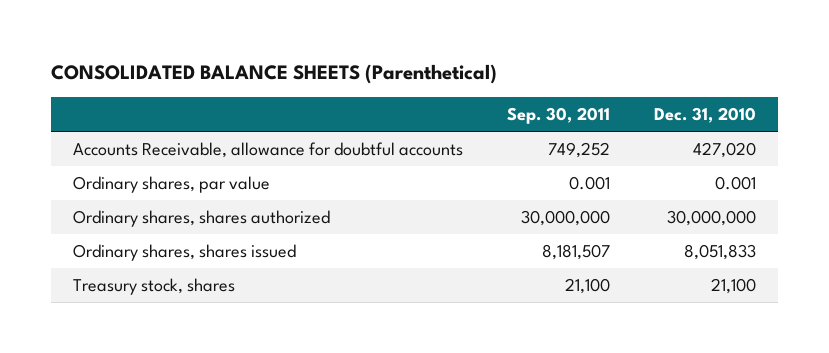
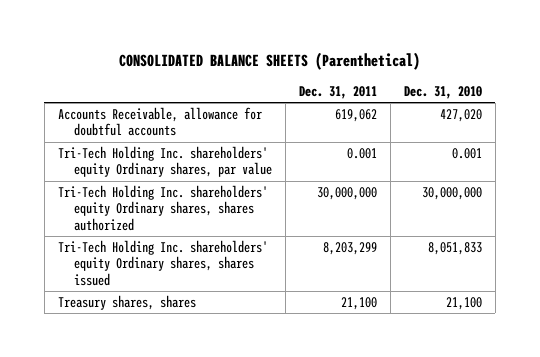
[507,107,611,125] Sep. 30, 2011 -> none
none -> [299,86,378,100] Dec. 31, 2011
[73,176,271,194] Ordinary shares, par value -> [57,146,273,178] Tri-Tech Holding Inc. shareholders' equity Ordinary shares, par value
[73,210,331,228] Ordinary shares, shares authorized -> [57,185,268,231] Tri-Tech Holding Inc. shareholders' equity Ordinary shares, shares authorized
[73,244,297,262] Ordinary shares, shares issued -> [57,240,268,286] Tri-Tech Holding Inc. shareholders' equity Ordinary shares, shares issued
[73,278,236,296] Treasury stock, shares -> [57,295,196,311] Treasury shares, shares

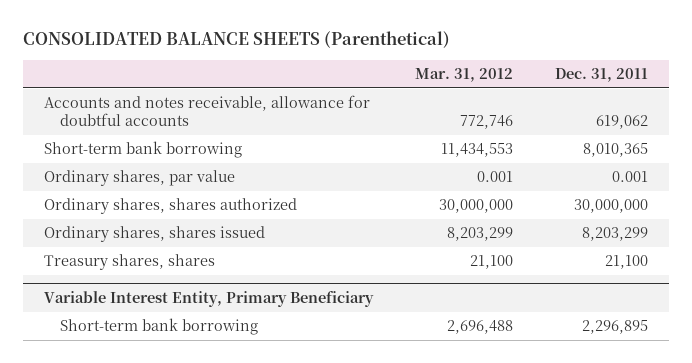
[403,86,482,100] Dec. 31, 2010 -> none
none -> [415,67,514,82] Mar. 31, 2012
[57,107,262,137] Accounts Receivable, allowance for doubtful accounts -> [44,95,371,126] Accounts and notes receivable, allowance for doubtful accounts
none -> [44,141,243,159] Short-term bank borrowing
[57,146,273,178] Tri-Tech Holding Inc. shareholders' equity Ordinary shares, par value -> [44,170,236,187] Ordinary shares, par value
[57,185,268,231] Tri-Tech Holding Inc. shareholders' equity Ordinary shares, shares authorized -> [44,198,298,215] Ordinary shares, shares authorized
[57,240,268,286] Tri-Tech Holding Inc. shareholders' equity Ordinary shares, shares issued -> [44,226,266,243] Ordinary shares, shares issued
none -> [44,290,375,307] Variable Interest Entity, Primary Beneficiary
none -> [60,318,259,336] Short-term bank borrowing

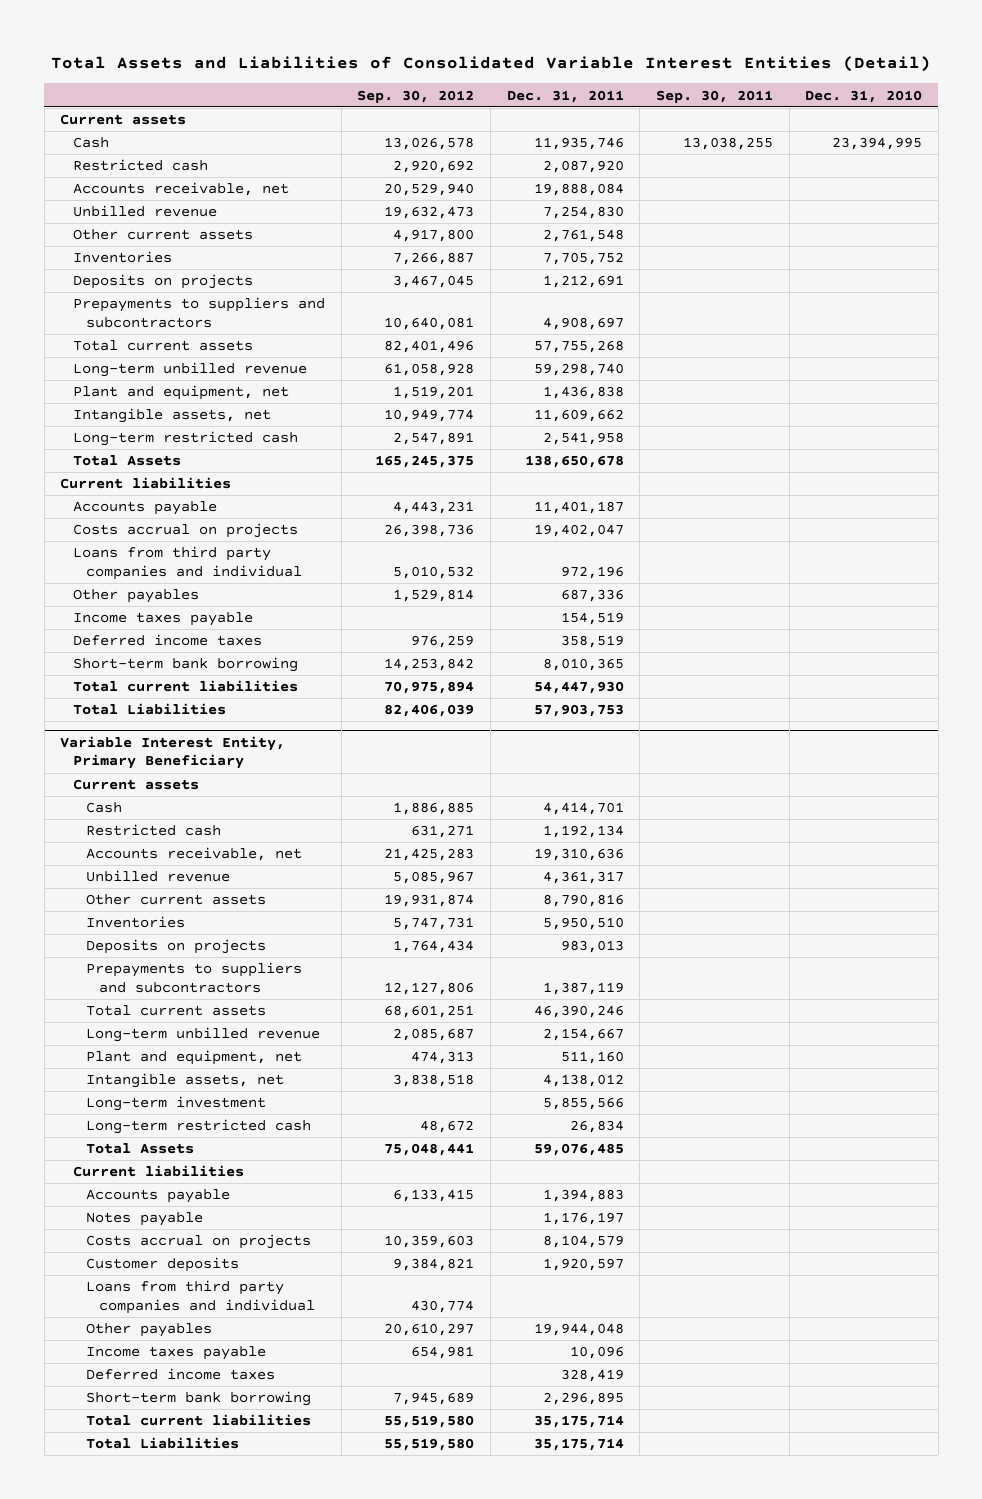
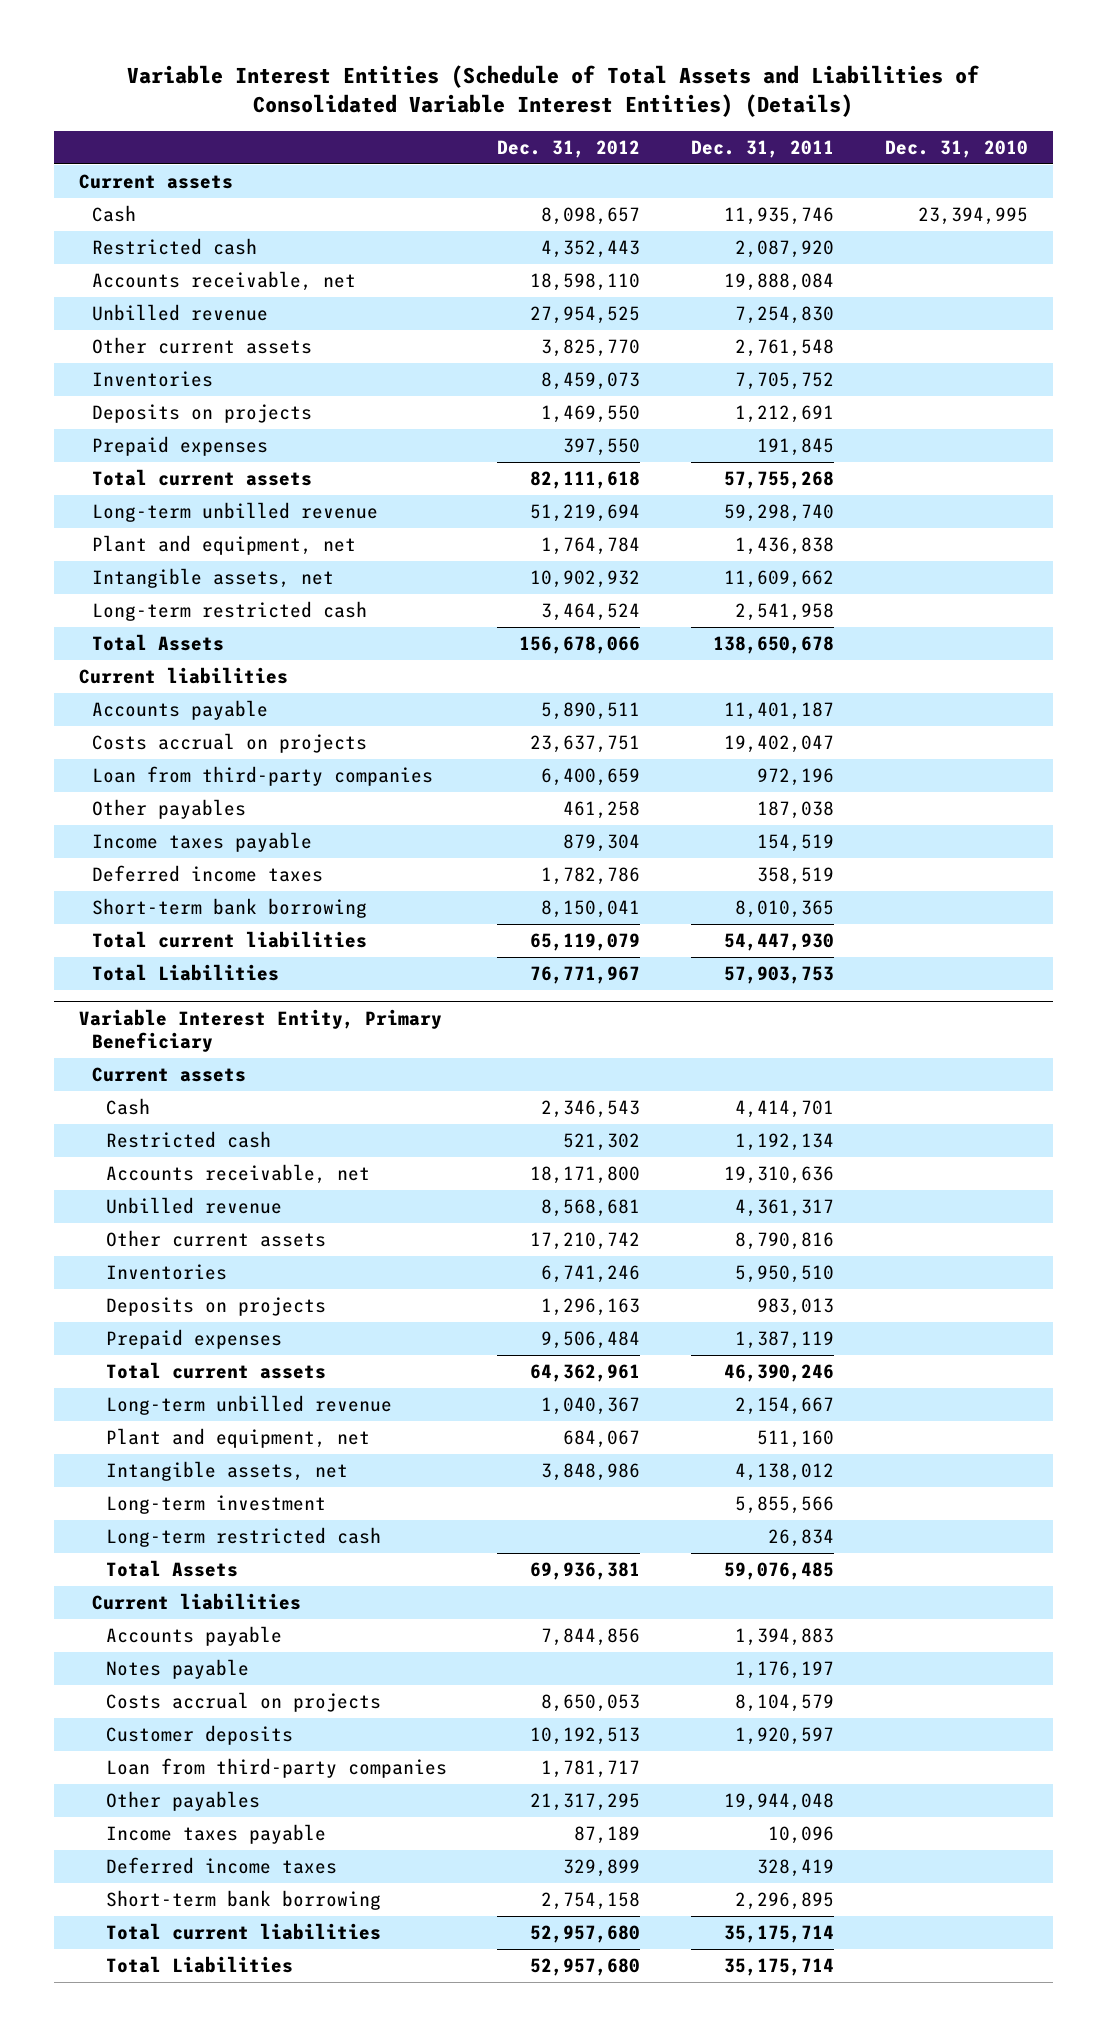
[51,56,932,73] Total Assets and Liabilities of Consolidated Variable Interest Entities (Detail) -> [127,64,980,118] Variable Interest Entities (Schedule of Total Assets and Liabilities of Consolidated Variable Interest Entities) (Details)
[357,89,475,103] Sep. 30, 2012 -> none
[655,89,773,103] Sep. 30, 2011 -> none
none -> [497,139,641,158] Dec. 31, 2012
[73,297,326,329] Prepayments to suppliers and subcontractors -> none
none -> [92,436,269,457] Prepaid expenses
[73,546,303,581] Loans from third party companies and individual -> [92,766,434,787] Loan from third-party companies
[560,589,624,603] 687,336 -> [756,801,834,820] 187,038
[86,962,303,994] Prepayments to suppliers and subcontractors -> [105,1329,282,1350] Prepaid expenses
[86,1280,315,1315] Loans from third party companies and individual -> [105,1758,447,1779] Loan from third-party companies

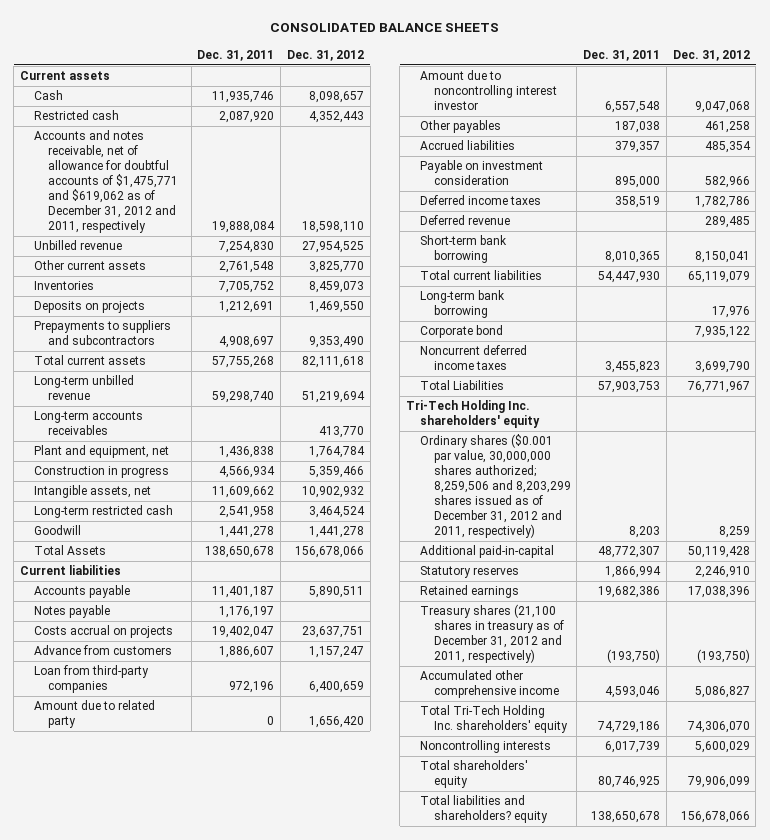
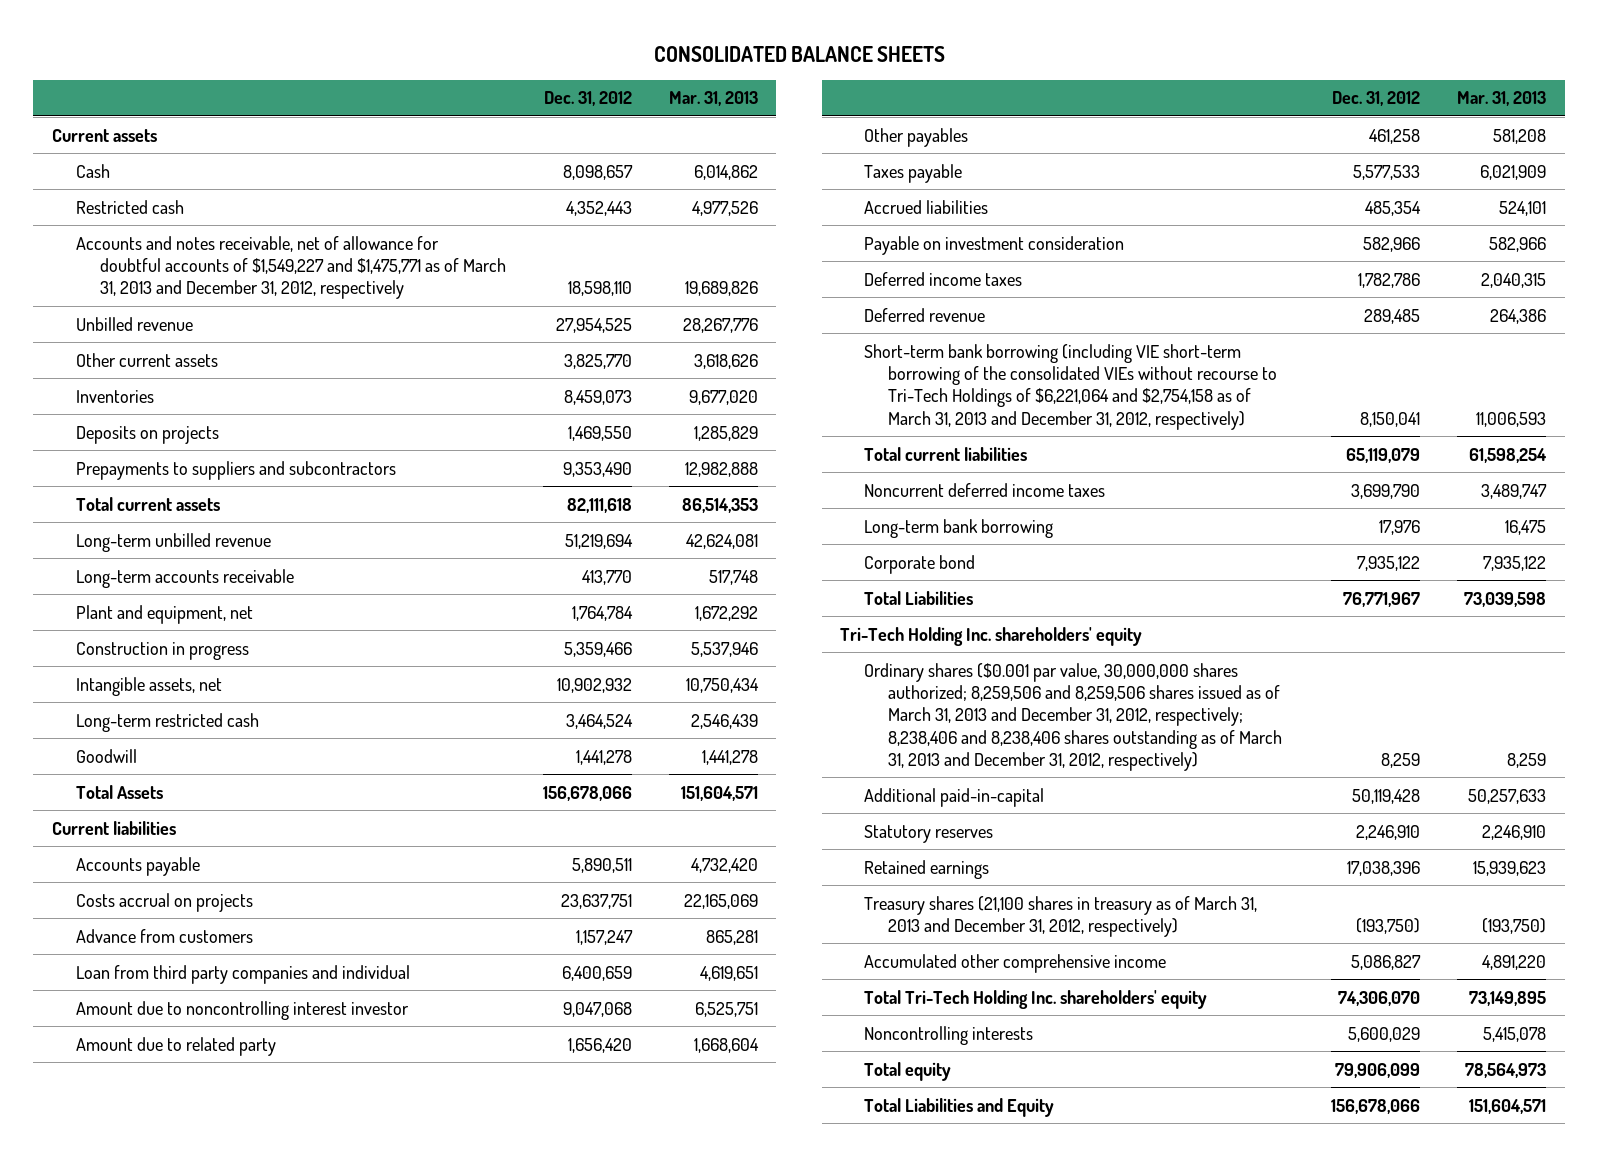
[197,49,275,61] Dec. 31, 2011 -> none
none -> [668,91,758,107] Mar. 31, 2013
[34,130,178,233] Accounts and notes receivable, net of allowance for doubtful accounts of $1,475,771 and $619,062 as of December 31, 2012 and 2011, respectively -> [75,235,506,300] Accounts and notes receivable, net of allowance for doubtful accounts of $1,549,227 and $1,475,771 as of March 31, 2013 and December 31, 2012, respectively
[34,411,144,436] Long-term accounts receivables -> [75,568,294,588] Long-term accounts receivable
[34,605,111,619] Notes payable -> none
[34,665,150,694] Loan from third-party companies -> [75,964,410,984] Loan from third party companies and individual
[34,700,156,729] Amount due to related party -> [75,1036,276,1056] Amount due to related party
none -> [864,163,963,183] Taxes payable
[419,235,507,264] Short-term bank borrowing -> [864,343,1278,430] Short-term bank borrowing (including VIE short-term borrowing of the consolidated VIEs without recourse to Tri-Tech Holdings of $6,221,064 and $2,754,158 as of March 31, 2013 and December 31, 2012, respectively)
[419,345,527,371] Noncurrent deferred income taxes -> [864,482,1106,497] Noncurrent deferred income taxes
[419,434,571,538] Ordinary shares ($0.001 par value, 30,000,000 shares authorized; 8,259,506 and 8,203,299 shares issued as of December 31, 2012 and 2011, respectively) -> [864,662,1283,771] Ordinary shares ($0.001 par value, 30,000,000 shares authorized; 8,259,506 and 8,259,506 shares issued as of March 31, 2013 and December 31, 2012, respectively; 8,238,406 and 8,238,406 shares outstanding as of March 31, 2013 and December 31, 2012, respectively)
[419,604,564,664] Treasury shares (21,100 shares in treasury as of December 31, 2012 and 2011, respectively) -> [864,895,1258,937] Treasury shares (21,100 shares in treasury as of March 31, 2013 and December 31, 2012, respectively)
[419,760,528,789] Total shareholders' equity -> [864,1061,952,1081] Total equity
[419,795,548,824] Total liabilities and shareholders? equity -> [864,1097,1055,1117] Total Liabilities and Equity

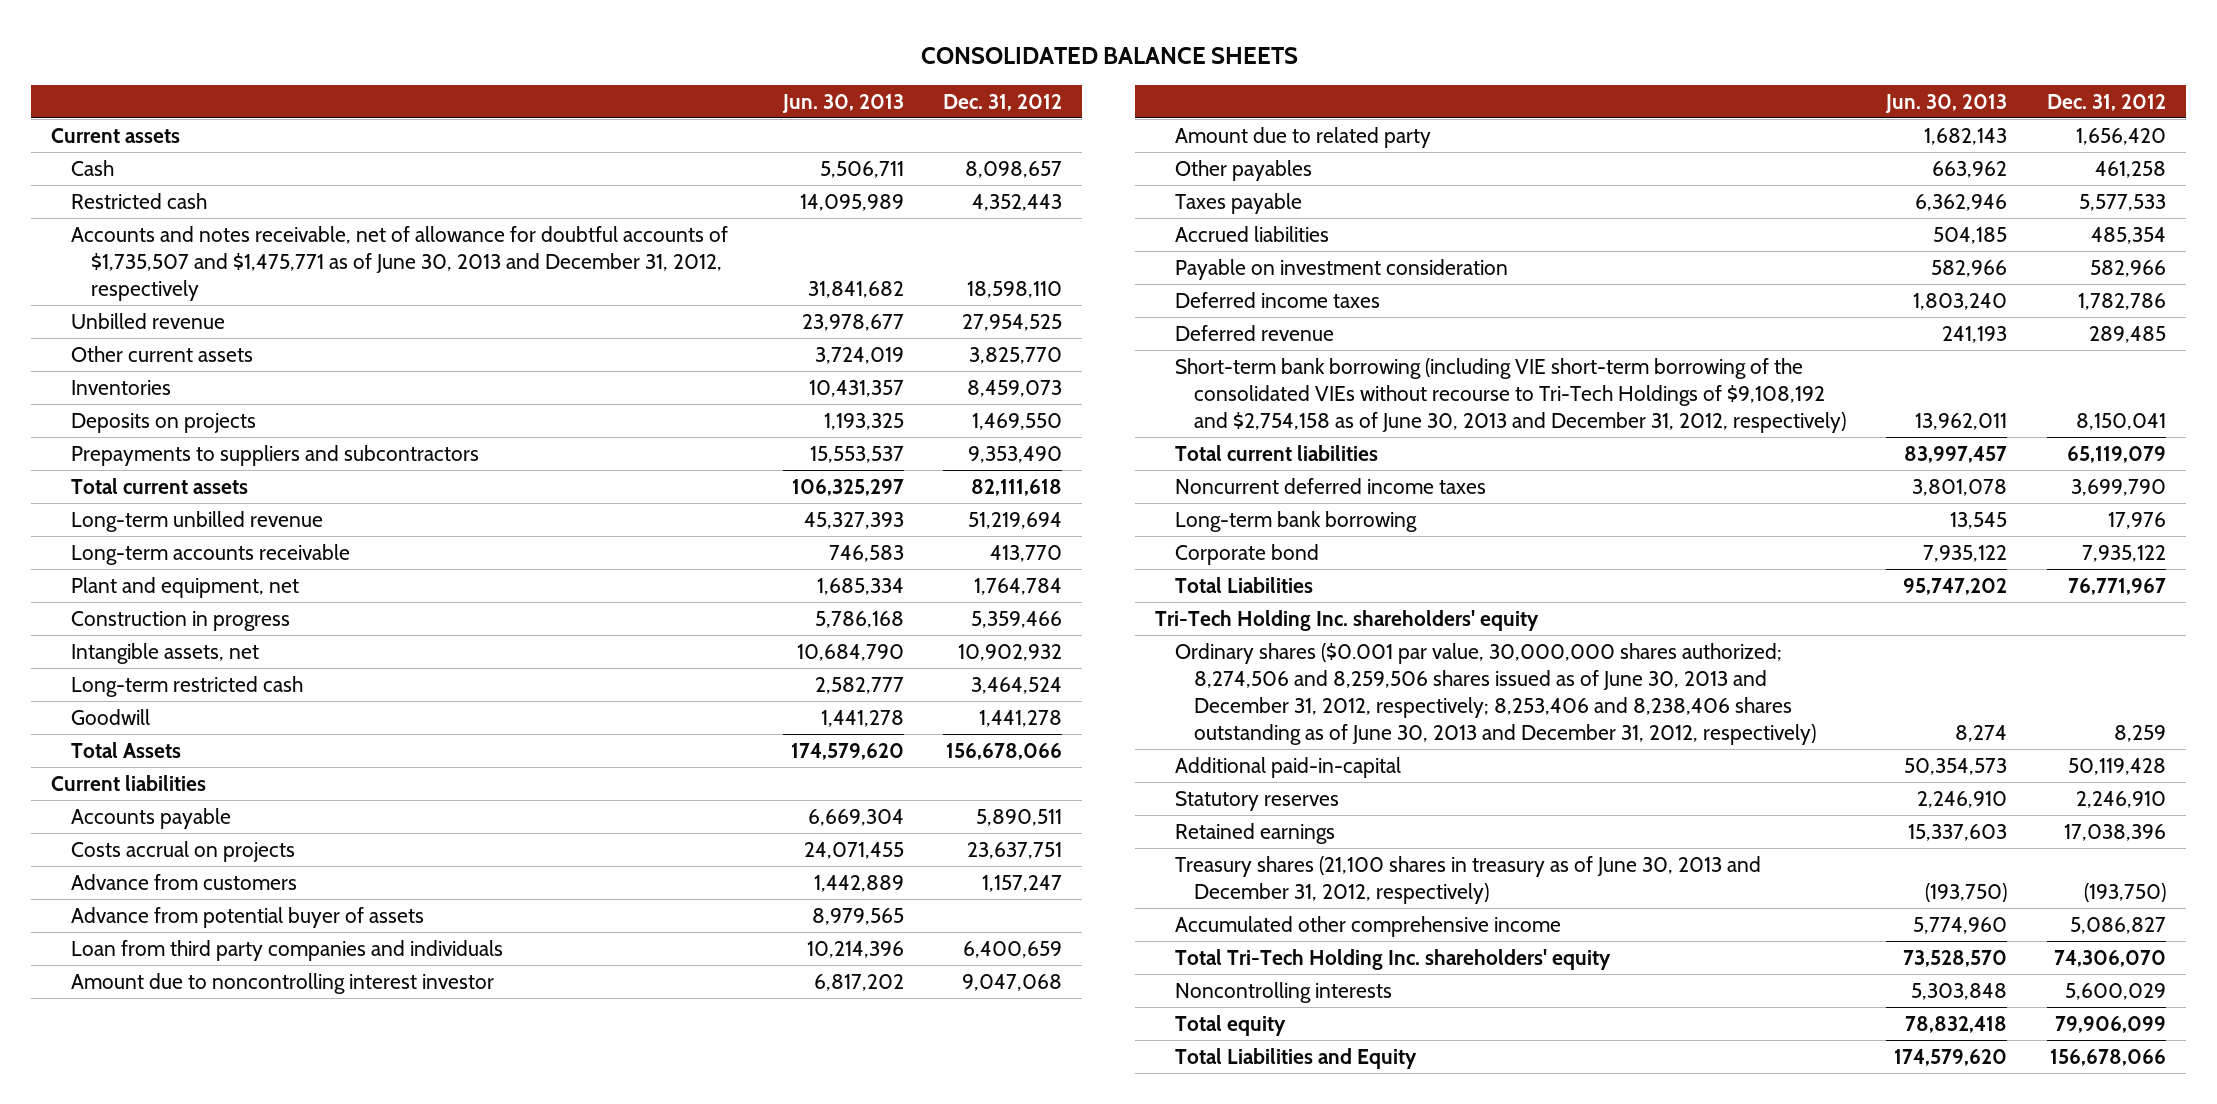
[668,91,758,107] Mar. 31, 2013 -> none
none -> [781,93,904,113] Jun. 30, 2013
[75,235,506,300] Accounts and notes receivable, net of allowance for doubtful accounts of $1,549,227 and $1,475,771 as of March 31, 2013 and December 31, 2012, respectively -> [70,225,728,301] Accounts and notes receivable, net of allowance for doubtful accounts of $1,735,507 and $1,475,771 as of June 30, 2013 and December 31, 2012, respectively
none -> [70,906,424,928] Advance from potential buyer of assets
[75,964,410,984] Loan from third party companies and individual -> [70,939,503,961] Loan from third party companies and individuals
[864,343,1278,430] Short-term bank borrowing (including VIE short-term borrowing of the consolidated VIEs without recourse to Tri-Tech Holdings of $6,221,064 and $2,754,158 as of March 31, 2013 and December 31, 2012, respectively) -> [1174,357,1847,433] Short-term bank borrowing (including VIE short-term borrowing of the consolidated VIEs without recourse to Tri-Tech Holdings of $9,108,192 and $2,754,158 as of June 30, 2013 and December 31, 2012, respectively)
[864,662,1283,771] Ordinary shares ($0.001 par value, 30,000,000 shares authorized; 8,259,506 and 8,259,506 shares issued as of March 31, 2013 and December 31, 2012, respectively; 8,238,406 and 8,238,406 shares outstanding as of March 31, 2013 and December 31, 2012, respectively) -> [1174,642,1817,745] Ordinary shares ($0.001 par value, 30,000,000 shares authorized; 8,274,506 and 8,259,506 shares issued as of June 30, 2013 and December 31, 2012, respectively; 8,253,406 and 8,238,406 shares outstanding as of June 30, 2013 and December 31, 2012, respectively)
[864,895,1258,937] Treasury shares (21,100 shares in treasury as of March 31, 2013 and December 31, 2012, respectively) -> [1174,855,1761,904] Treasury shares (21,100 shares in treasury as of June 30, 2013 and December 31, 2012, respectively)

